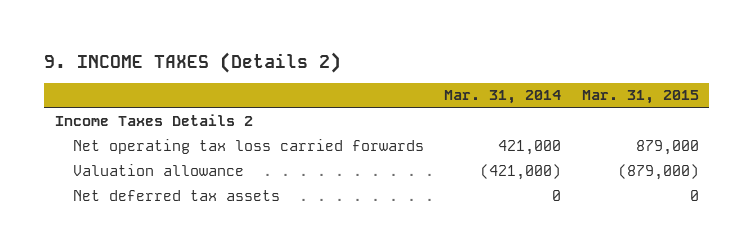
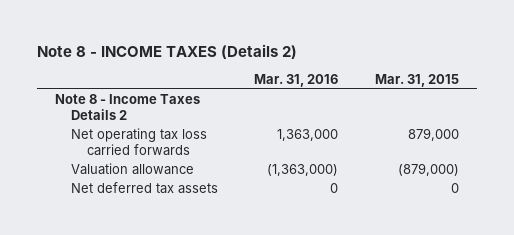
[44,51,342,73] 9. INCOME TAXES (Details 2) -> [36,43,297,59] Note 8 - INCOME TAXES (Details 2)
[444,90,562,105] Mar. 31, 2014 -> none
none -> [254,73,339,87] Mar. 31, 2016
[54,113,253,126] Income Taxes Details 2 -> [54,94,200,120] Note 8 - Income Taxes Details 2

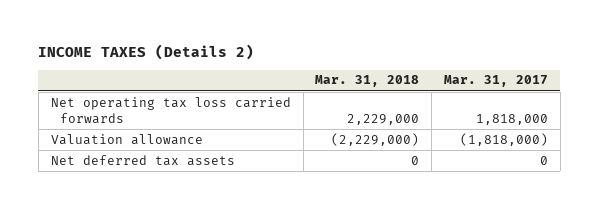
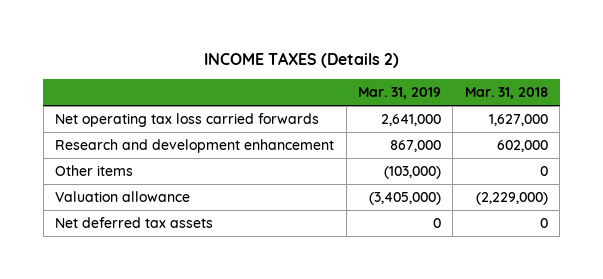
[444,75,549,88] Mar. 31, 2017 -> none
none -> [358,87,442,100] Mar. 31, 2019
[347,113,420,125] 2,229,000 -> [488,114,548,127] 1,627,000
none -> [55,139,335,154] Research and development enhancement
none -> [55,165,134,177] Other items

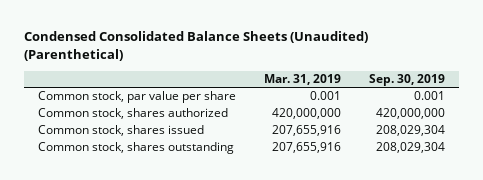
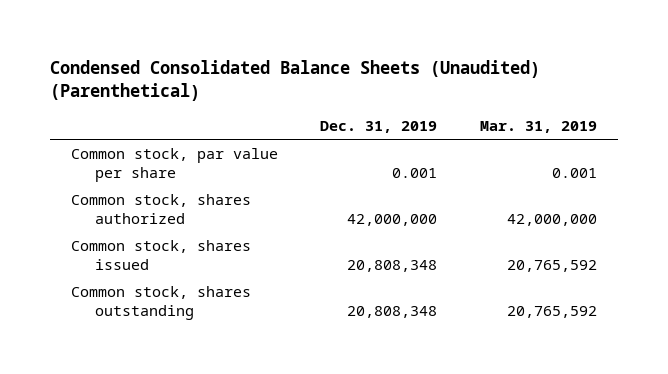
[368,74,445,87] Sep. 30, 2019 -> none
none -> [320,120,438,133] Dec. 31, 2019
[271,108,341,120] 420,000,000 -> [506,214,597,227] 42,000,000
[271,125,341,137] 207,655,916 -> [506,260,597,273] 20,765,592
[271,142,341,154] 207,655,916 -> [506,306,597,319] 20,765,592

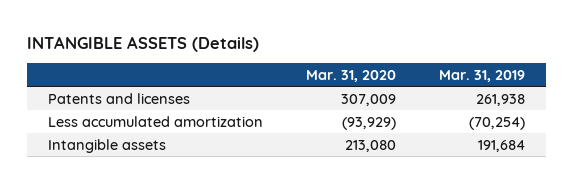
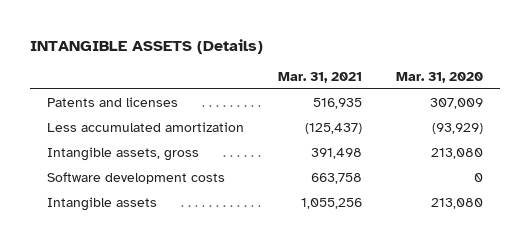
[438,69,525,82] Mar. 31, 2019 -> none
none -> [277,71,362,83] Mar. 31, 2021
none -> [46,147,199,162] Intangible assets, gross
none -> [46,172,225,185] Software development costs

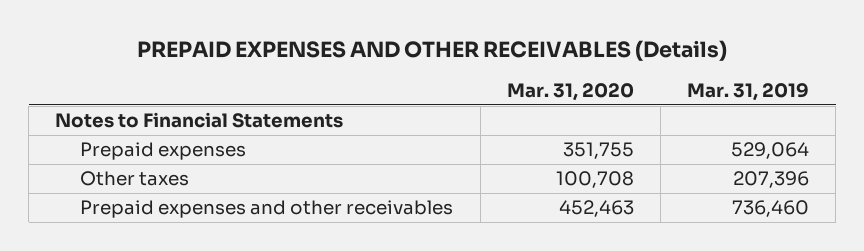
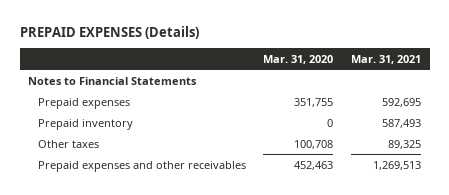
[137,40,728,62] PREPAID EXPENSES AND OTHER RECEIVABLES (Details) -> [19,25,199,39] PREPAID EXPENSES (Details)
[686,82,809,101] Mar. 31, 2019 -> none
none -> [351,54,422,64] Mar. 31, 2021
none -> [37,118,133,130] Prepaid inventory

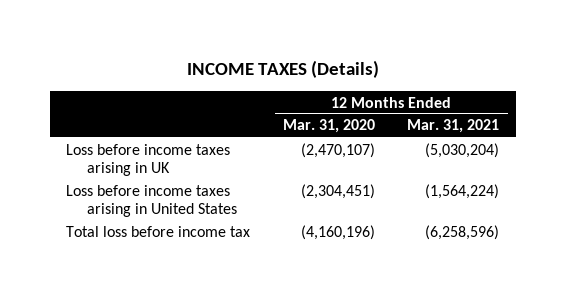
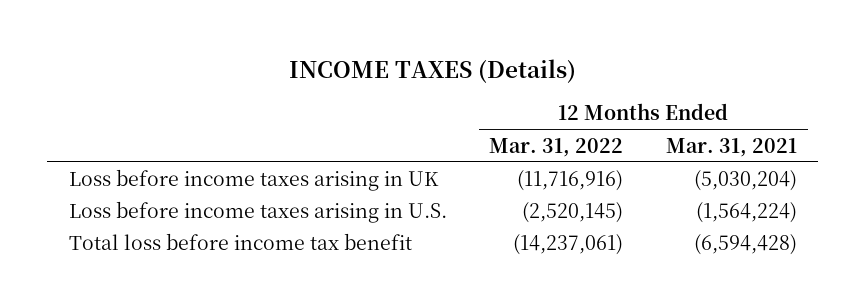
[282,119,375,134] Mar. 31, 2020 -> none
none -> [489,137,624,157] Mar. 31, 2022
[66,184,238,218] Loss before income taxes arising in United States -> [68,201,447,224] Loss before income taxes arising in U.S.
[66,225,251,237] Total loss before income tax -> [68,233,412,251] Total loss before income tax benefit
[425,224,500,240] (6,258,596) -> [693,234,797,256] (6,594,428)

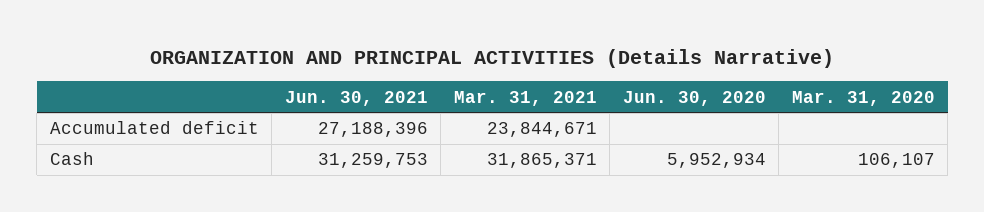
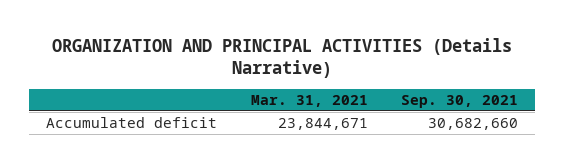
[284,90,428,106] Jun. 30, 2021 -> none
[622,90,766,106] Jun. 30, 2020 -> none
[791,90,935,106] Mar. 31, 2020 -> none
none -> [401,95,519,109] Sep. 30, 2021
[49,152,94,166] Cash -> none

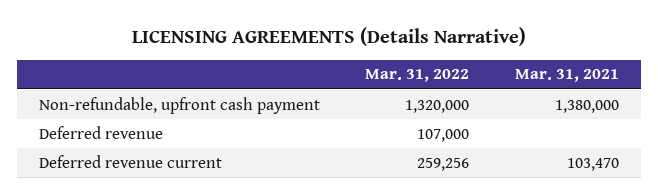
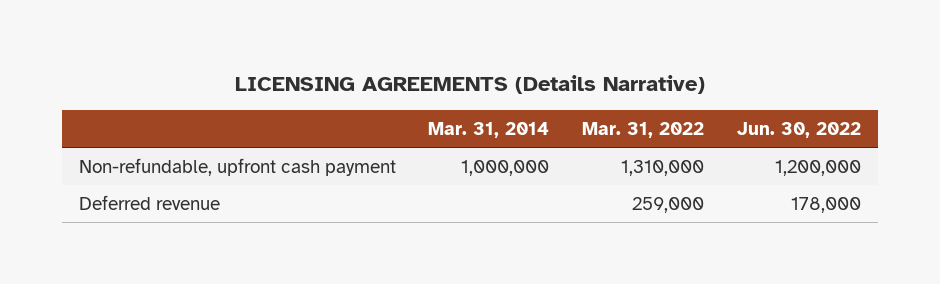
[514,69,619,83] Mar. 31, 2021 -> none
none -> [428,122,550,139] Mar. 31, 2014
none -> [737,122,862,139] Jun. 30, 2022
[39,154,223,168] Deferred revenue current -> none
[405,99,470,113] 1,320,000 -> [621,159,705,176] 1,310,000
[417,128,470,142] 107,000 -> [632,196,705,213] 259,000

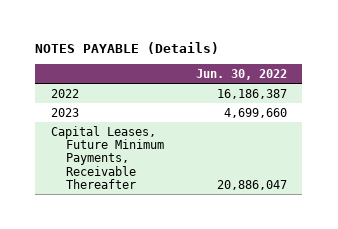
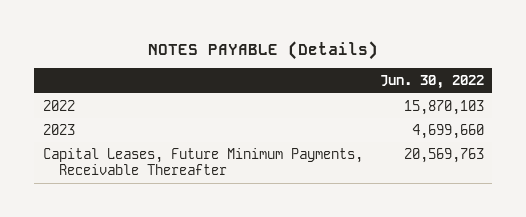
[216,88,287,99] 16,186,387 -> [403,99,484,115] 15,870,103
[216,180,287,191] 20,886,047 -> [403,147,484,163] 20,569,763

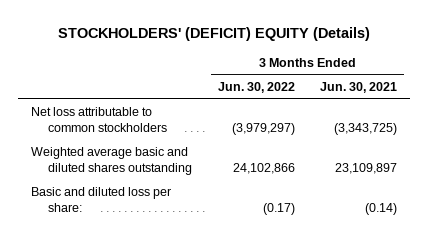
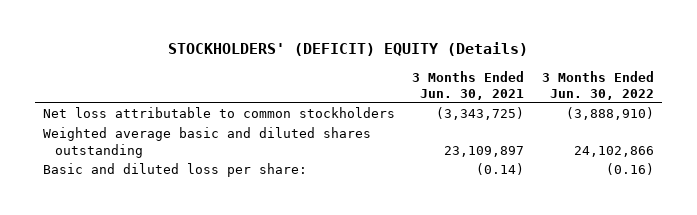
[231,123,295,136] (3,979,297) -> [565,107,654,121] (3,888,910)
[262,203,295,216] (0.17) -> [605,163,654,176] (0.16)

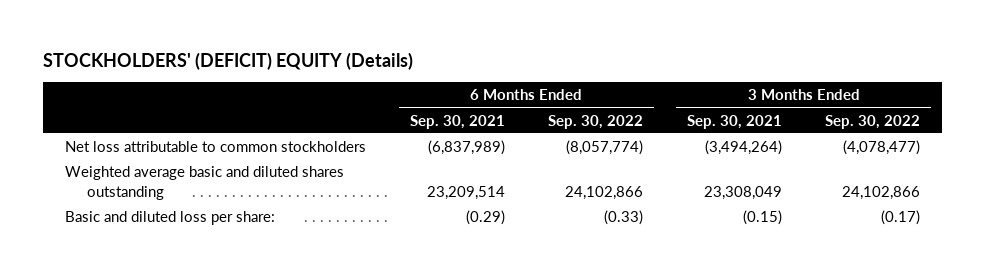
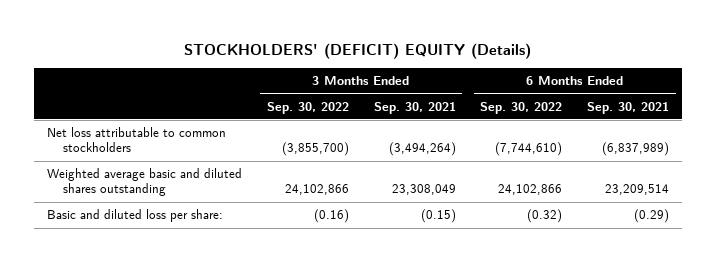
[566,140,644,156] (8,057,774) -> [495,142,563,157] (7,744,610)
[843,140,921,156] (4,078,477) -> [281,142,349,157] (3,855,700)
[604,210,644,226] (0.33) -> [527,209,563,224] (0.32)
[881,210,921,226] (0.17) -> [313,209,349,224] (0.16)

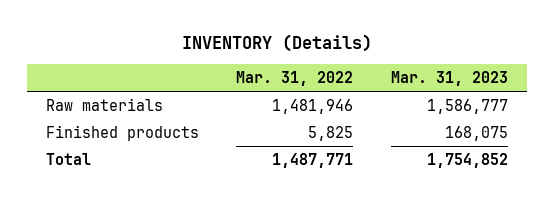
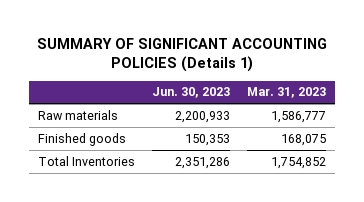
[181,34,372,53] INVENTORY (Details) -> [36,37,327,73] SUMMARY OF SIGNIFICANT ACCOUNTING POLICIES (Details 1)
[236,70,354,86] Mar. 31, 2022 -> none
none -> [151,87,230,99] Jun. 30, 2023
[45,124,199,141] Finished products -> [37,132,126,146] Finished goods
[45,152,91,165] Total -> [37,155,135,166] Total Inventories

